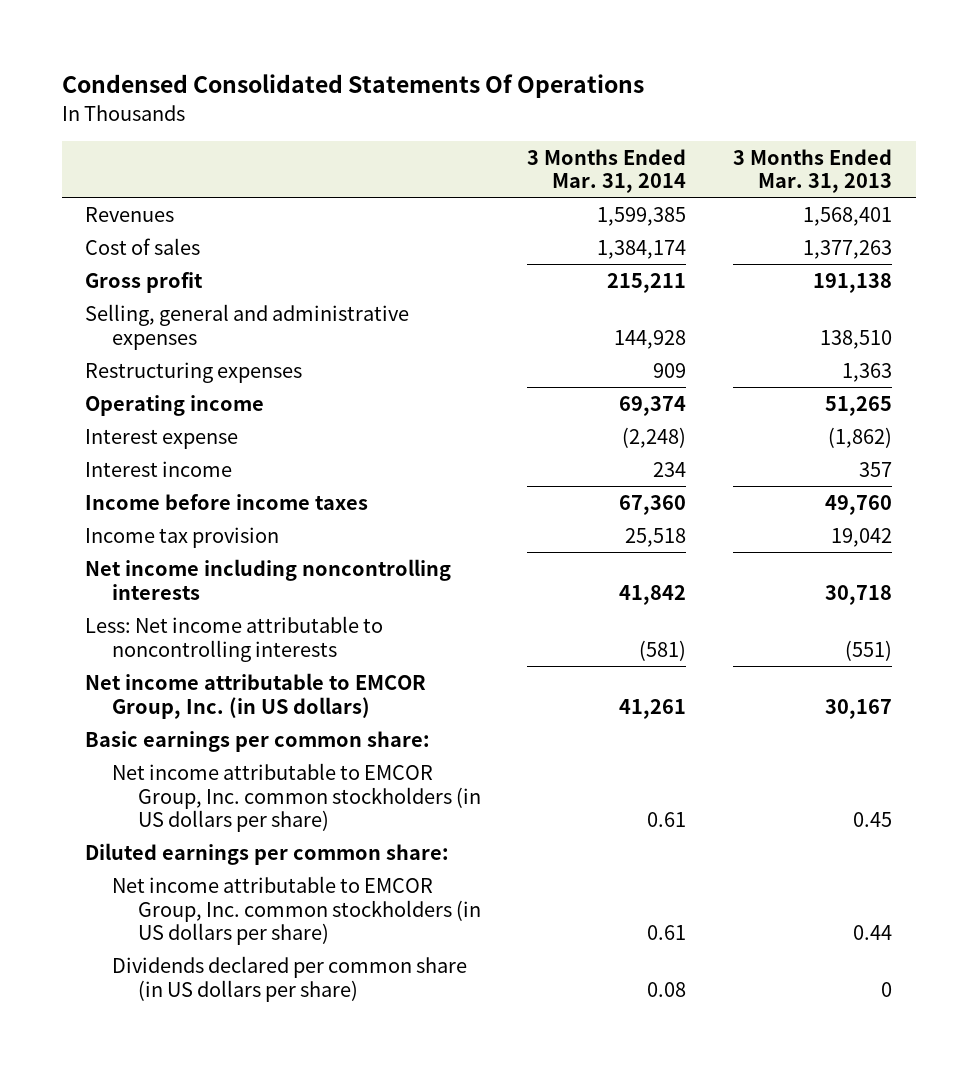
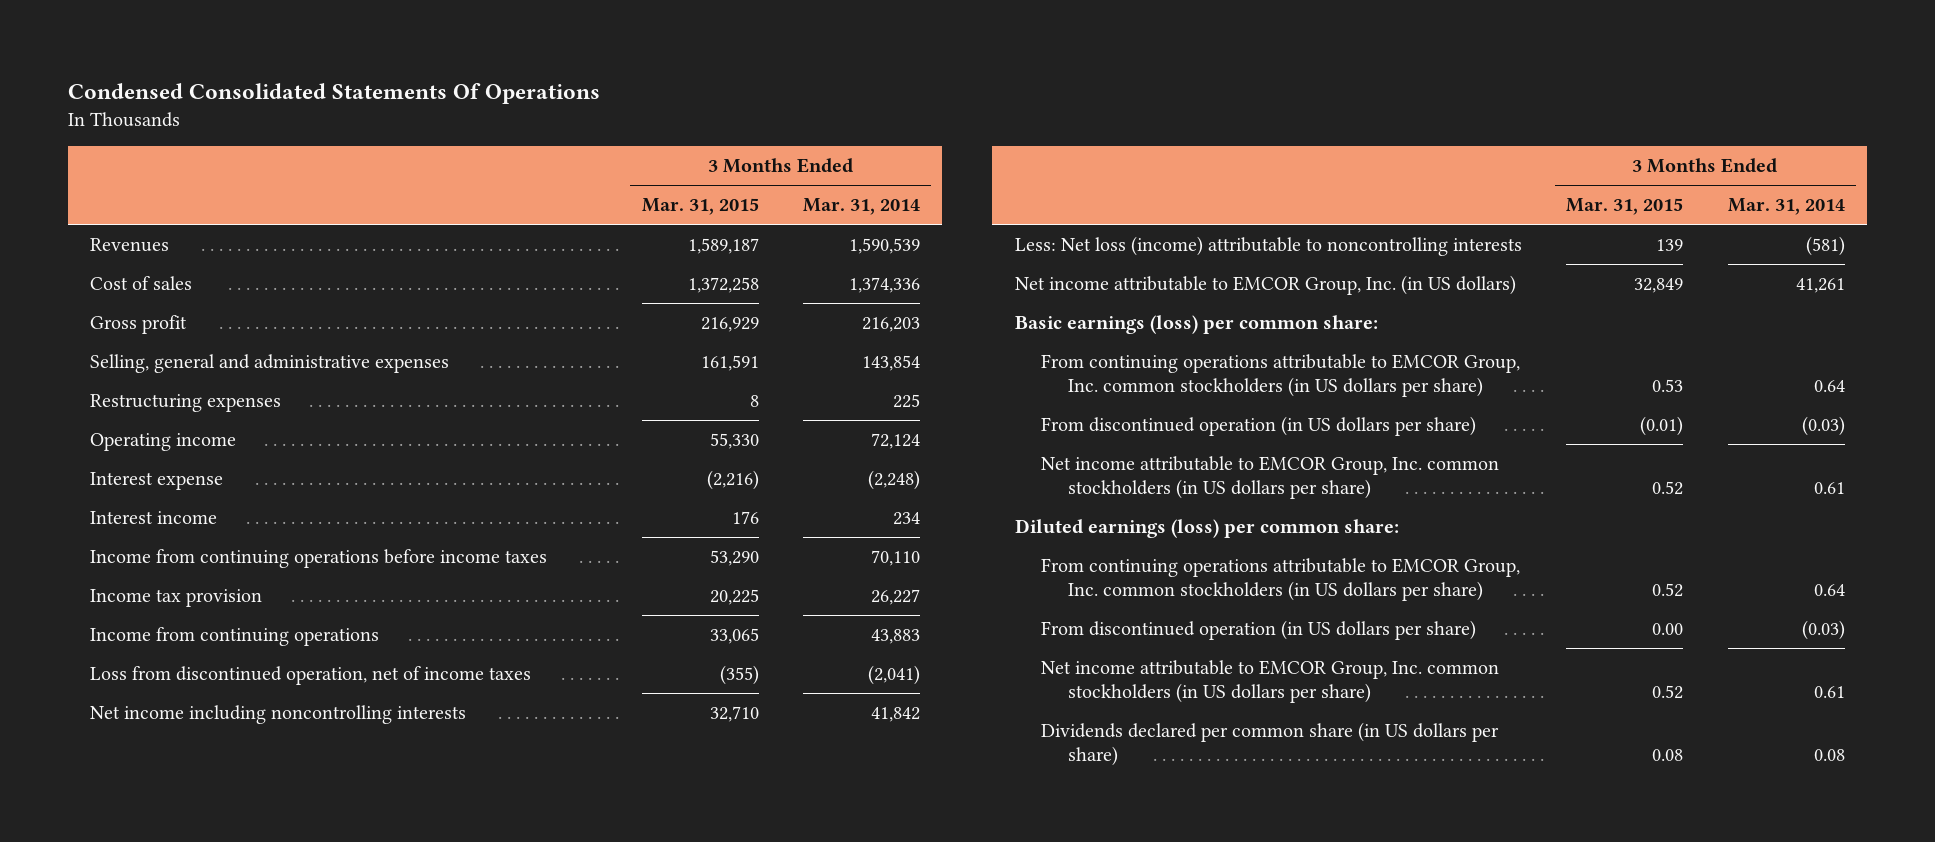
[733,148,893,194] 3 Months Ended Mar. 31, 2013 -> none
none -> [641,198,759,216] Mar. 31, 2015
[597,206,687,226] 1,599,385 -> [849,237,921,254] 1,590,539
[597,239,687,259] 1,384,174 -> [849,276,921,293] 1,374,336
[607,272,687,293] 215,211 -> [862,316,921,332] 216,203
[614,329,687,349] 144,928 -> [862,354,921,371] 143,854
[653,362,687,378] 909 -> [893,393,921,408] 225
[619,395,687,416] 69,374 -> [871,432,921,449] 72,124
[85,493,369,510] Income before income taxes -> [90,548,548,568] Income from continuing operations before income taxes
[619,494,687,515] 67,360 -> [871,549,921,566] 70,110
[625,527,687,547] 25,518 -> [871,588,921,605] 26,227
none -> [90,626,380,646] Income from continuing operations
none -> [90,665,532,685] Loss from discontinued operation, net of income taxes
[85,615,384,662] Less: Net income attributable to noncontrolling interests -> [1014,235,1522,256] Less: Net loss (income) attributable to noncontrolling interests
[85,730,431,752] Basic earnings per common share: -> [1014,314,1378,334] Basic earnings (loss) per common share:
none -> [1041,353,1521,398] From continuing operations attributable to EMCOR Group, Inc. common stockholders (in US dollars per share)
none -> [1041,415,1477,436] From discontinued operation (in US dollars per share)
[85,842,450,865] Diluted earnings per common share: -> [1014,518,1399,538] Diluted earnings (loss) per common share:
none -> [1041,557,1521,602] From continuing operations attributable to EMCOR Group, Inc. common stockholders (in US dollars per share)
none -> [1041,619,1477,640] From discontinued operation (in US dollars per share)

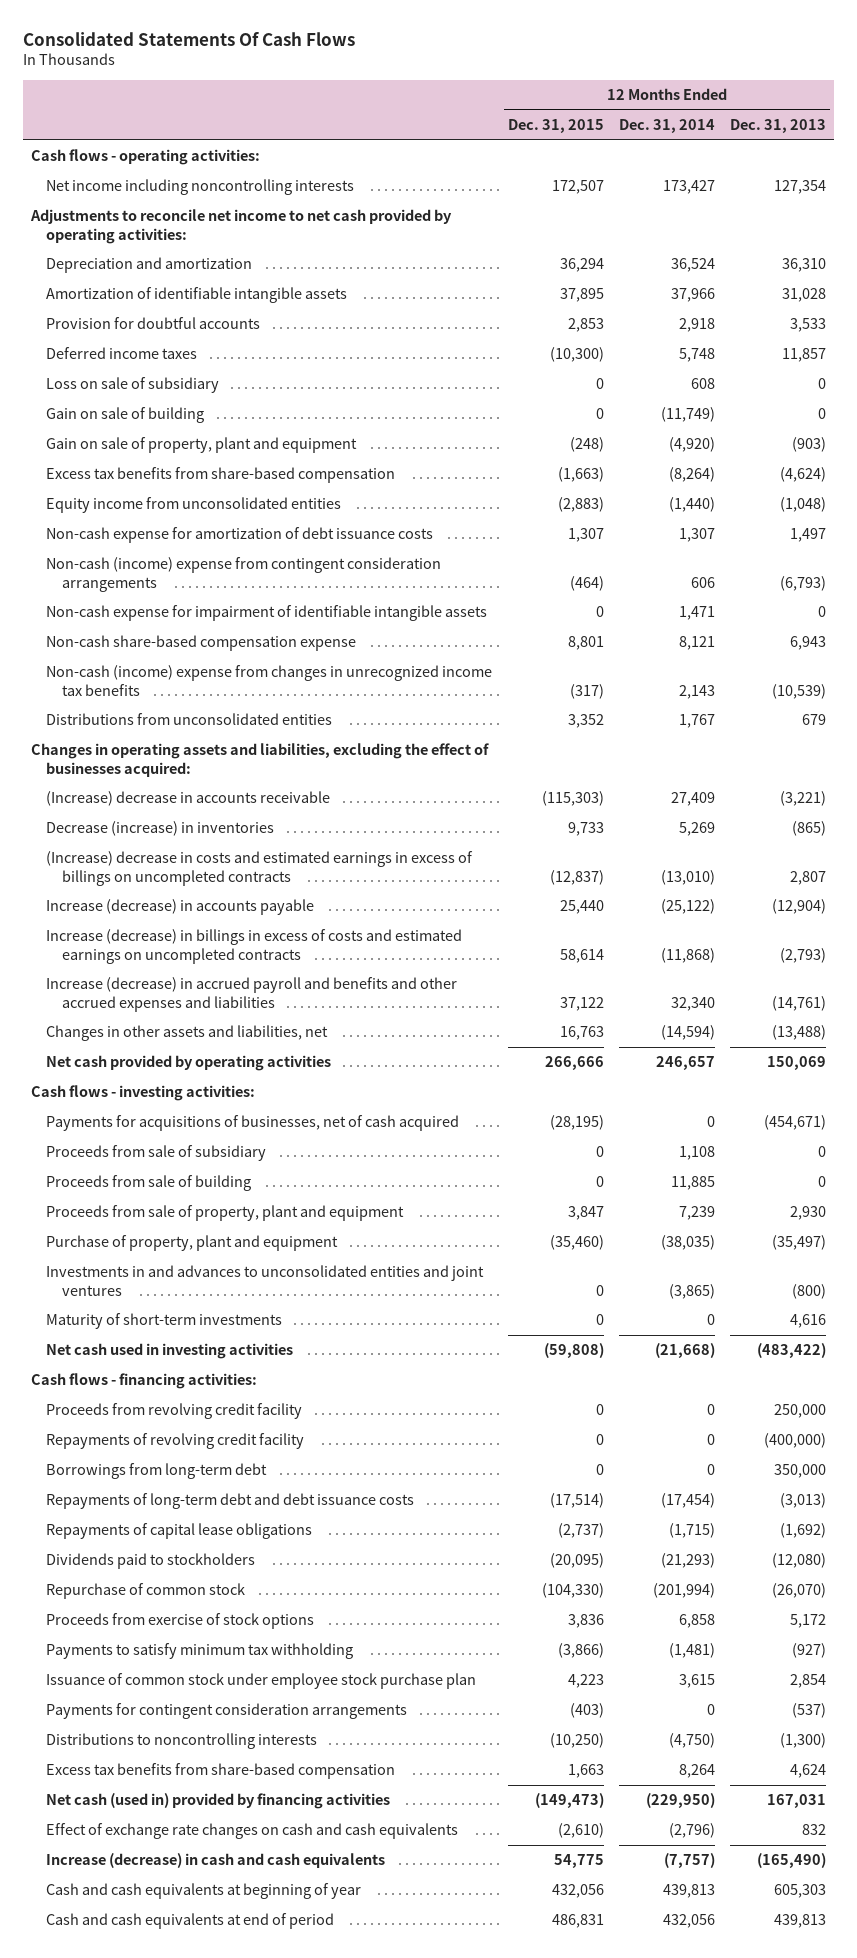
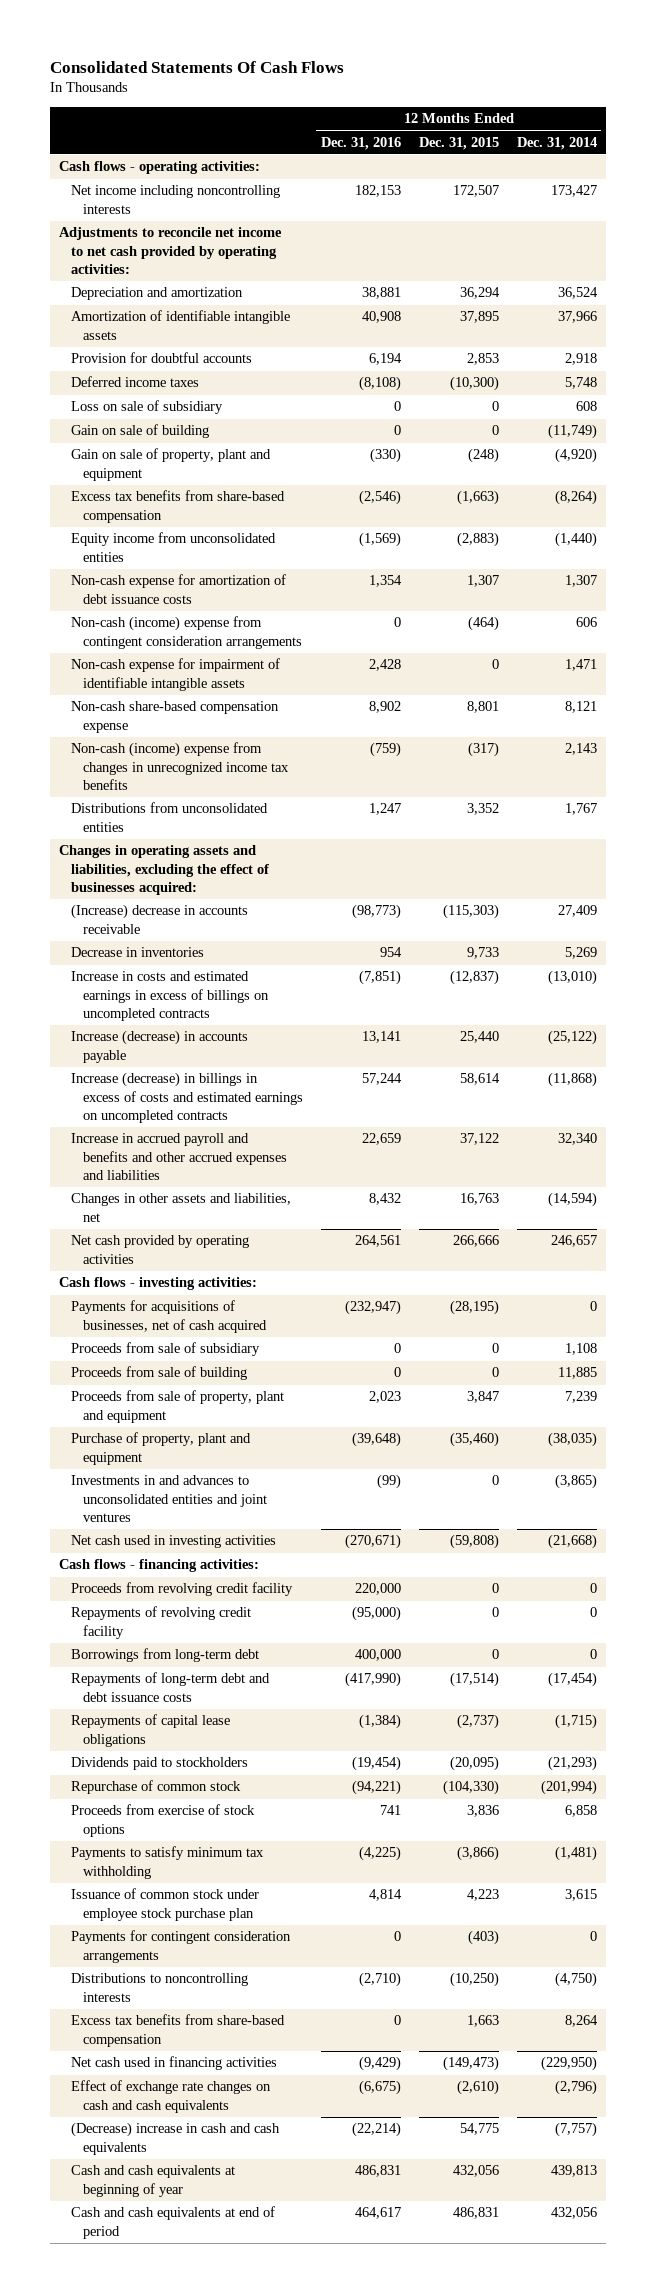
[729,118,826,133] Dec. 31, 2013 -> none
none -> [320,136,401,150] Dec. 31, 2016
[46,821,275,837] Decrease (increase) in inventories -> [70,947,204,958] Decrease in inventories
[46,851,474,886] (Increase) decrease in costs and estimated earnings in excess of billings on uncompleted contracts -> [70,971,269,1021] Increase in costs and estimated earnings in excess of billings on uncompleted contracts
[46,977,458,1012] Increase (decrease) in accrued payroll and benefits and other accrued expenses and liabilities -> [70,1133,287,1180] Increase in accrued payroll and benefits and other accrued expenses and liabilities
[46,1313,283,1330] Maturity of short-term investments -> none
[46,1793,391,1810] Net cash (used in) provided by financing activities -> [70,2056,277,2071] Net cash used in financing activities
[46,1853,386,1869] Increase (decrease) in cash and cash equivalents -> [70,2122,280,2155] (Decrease) increase in cash and cash equivalents

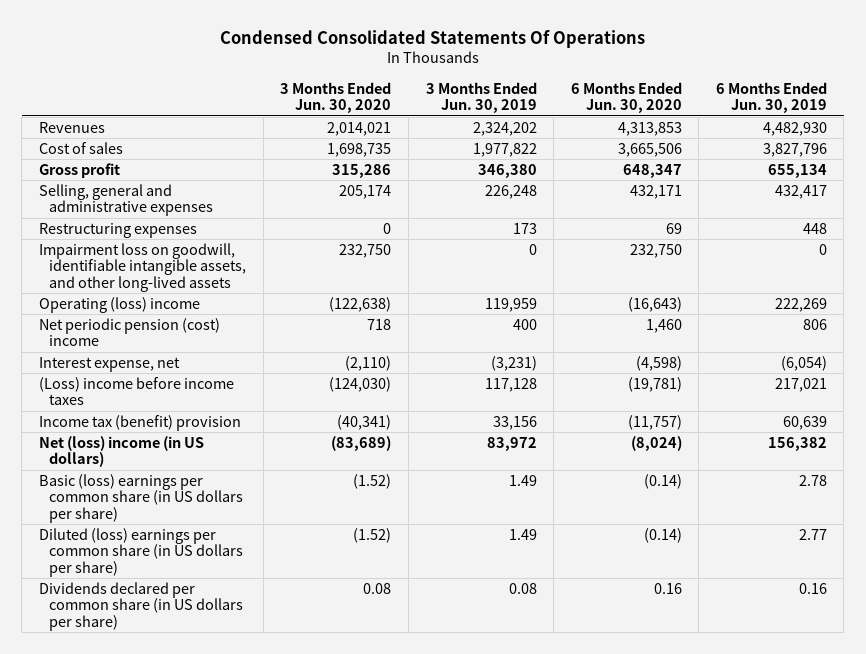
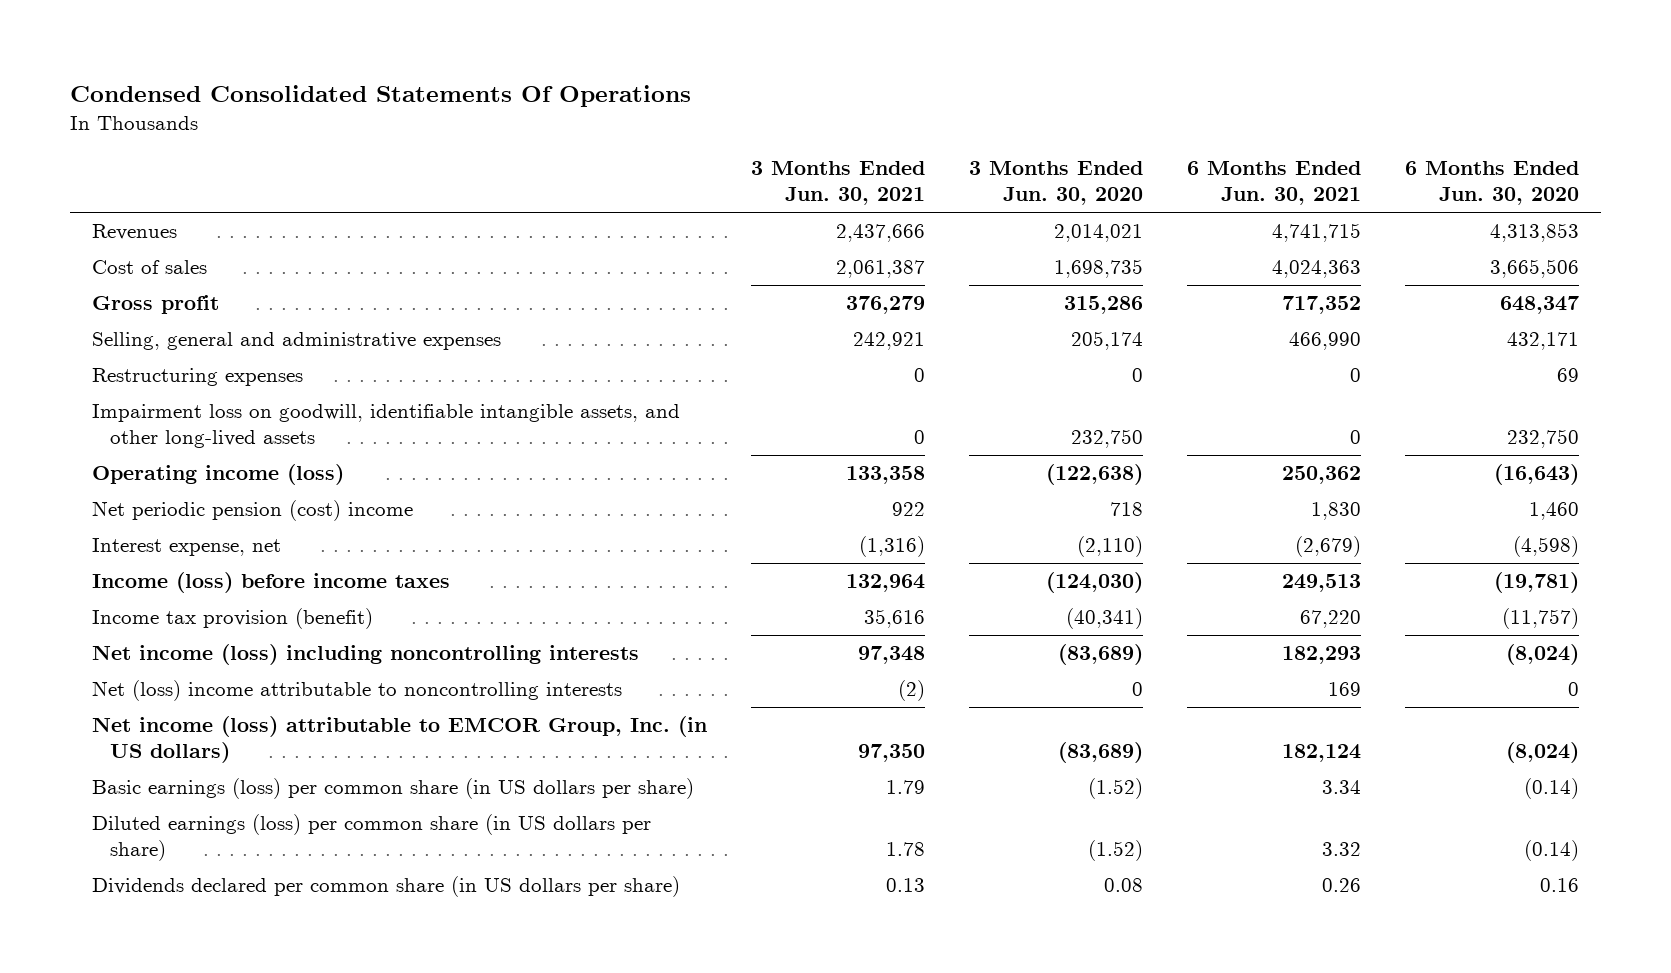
[425,81,537,114] 3 Months Ended Jun. 30, 2019 -> none
[715,81,827,114] 6 Months Ended Jun. 30, 2019 -> none
none -> [751,161,926,206] 3 Months Ended Jun. 30, 2021
none -> [1187,161,1362,206] 6 Months Ended Jun. 30, 2021
[38,296,200,313] Operating (loss) income -> [92,464,345,486] Operating income (loss)
[38,376,234,406] (Loss) income before income taxes -> [92,572,451,594] Income (loss) before income taxes
[38,414,241,431] Income tax (benefit) provision -> [92,608,374,630] Income tax provision (benefit)
none -> [92,644,640,666] Net income (loss) including noncontrolling interests
none -> [92,680,623,702] Net (loss) income attributable to noncontrolling interests
[38,435,204,468] Net (loss) income (in US dollars) -> [92,716,708,763] Net income (loss) attributable to EMCOR Group, Inc. (in US dollars)
[38,473,244,524] Basic (loss) earnings per common share (in US dollars per share) -> [92,778,695,800] Basic earnings (loss) per common share (in US dollars per share)
[38,527,244,578] Diluted (loss) earnings per common share (in US dollars per share) -> [92,814,652,861] Diluted earnings (loss) per common share (in US dollars per share)

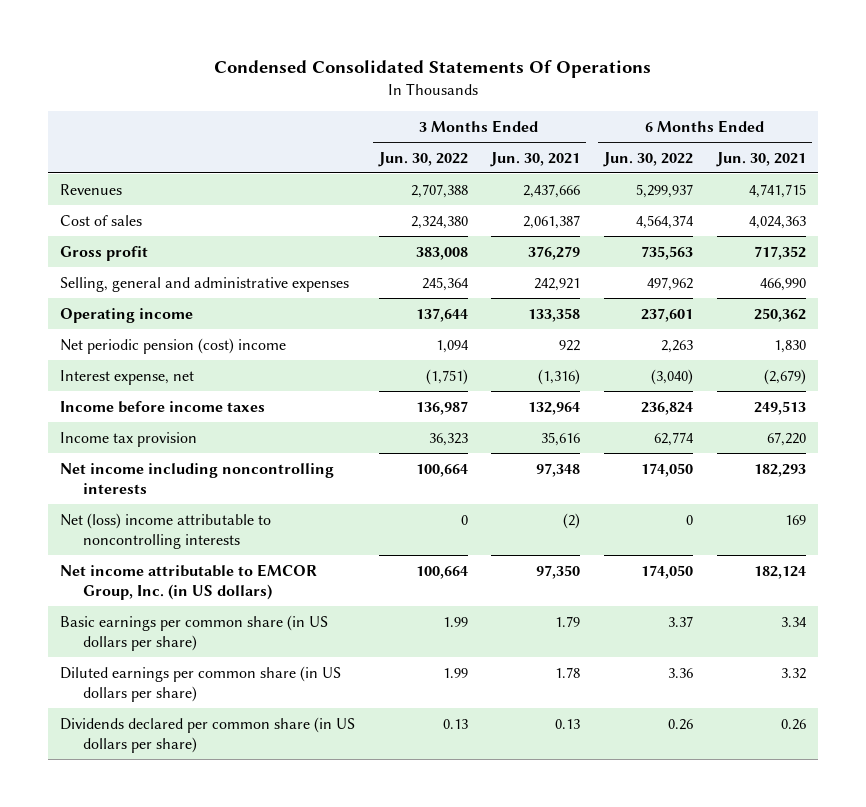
[969,161,1144,206] 3 Months Ended Jun. 30, 2020 -> none
[1405,161,1580,206] 6 Months Ended Jun. 30, 2020 -> none
none -> [377,151,468,167] Jun. 30, 2022
none -> [603,151,694,167] Jun. 30, 2022
[92,368,304,387] Restructuring expenses -> none
[92,404,681,448] Impairment loss on goodwill, identifiable intangible assets, and other long-lived assets -> none
[92,464,345,486] Operating income (loss) -> [59,307,193,323] Operating income
[92,572,451,594] Income (loss) before income taxes -> [59,400,265,413] Income before income taxes
[92,608,374,630] Income tax provision (benefit) -> [59,431,197,447] Income tax provision
[92,644,640,666] Net income (loss) including noncontrolling interests -> [59,462,334,494] Net income including noncontrolling interests
[92,716,708,763] Net income (loss) attributable to EMCOR Group, Inc. (in US dollars) -> [59,563,317,600] Net income attributable to EMCOR Group, Inc. (in US dollars)
[92,778,695,800] Basic earnings (loss) per common share (in US dollars per share) -> [59,614,328,651] Basic earnings per common share (in US dollars per share)
[92,814,652,861] Diluted earnings (loss) per common share (in US dollars per share) -> [59,665,341,702] Diluted earnings per common share (in US dollars per share)

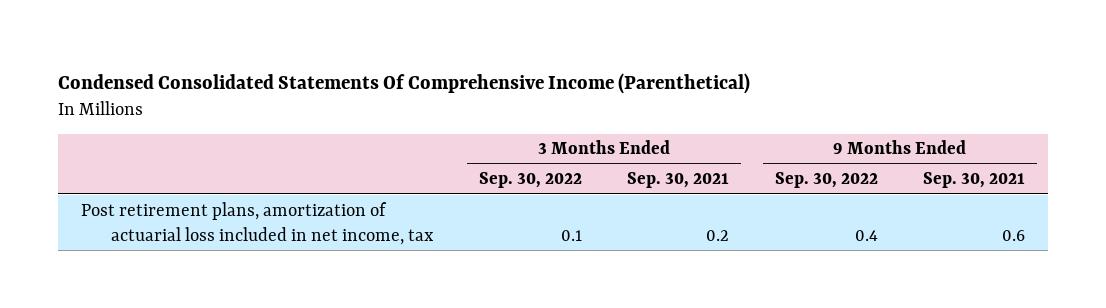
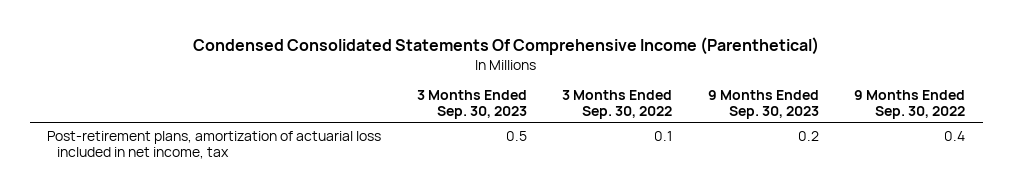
[627,172,730,189] Sep. 30, 2021 -> none
[923,172,1026,189] Sep. 30, 2021 -> none
none -> [416,90,527,120] 3 Months Ended Sep. 30, 2023
none -> [707,90,819,120] 9 Months Ended Sep. 30, 2023
[81,201,435,245] Post retirement plans, amortization of actuarial loss included in net income, tax -> [47,130,382,159] Post-retirement plans, amortization of actuarial loss included in net income, tax

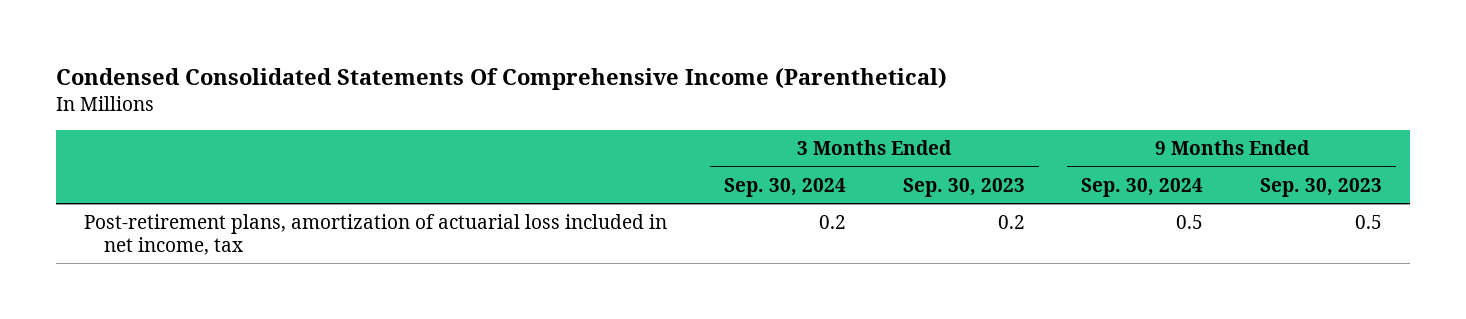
[562,90,673,120] 3 Months Ended Sep. 30, 2022 -> none
[854,90,966,120] 9 Months Ended Sep. 30, 2022 -> none
none -> [723,177,846,197] Sep. 30, 2024
none -> [1081,177,1204,197] Sep. 30, 2024
[505,130,527,141] 0.5 -> [997,215,1025,230] 0.2
[797,130,819,141] 0.2 -> [1355,215,1383,230] 0.5

